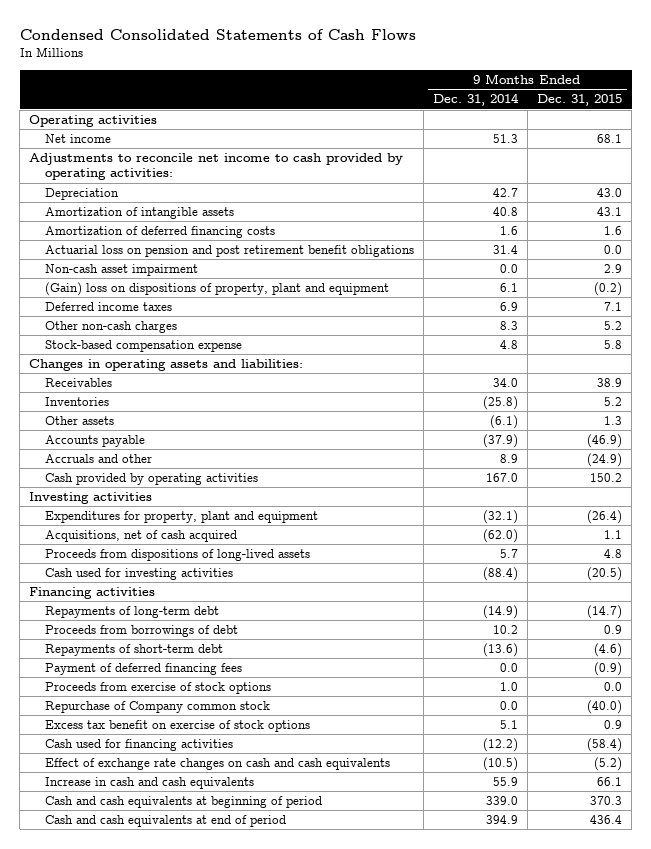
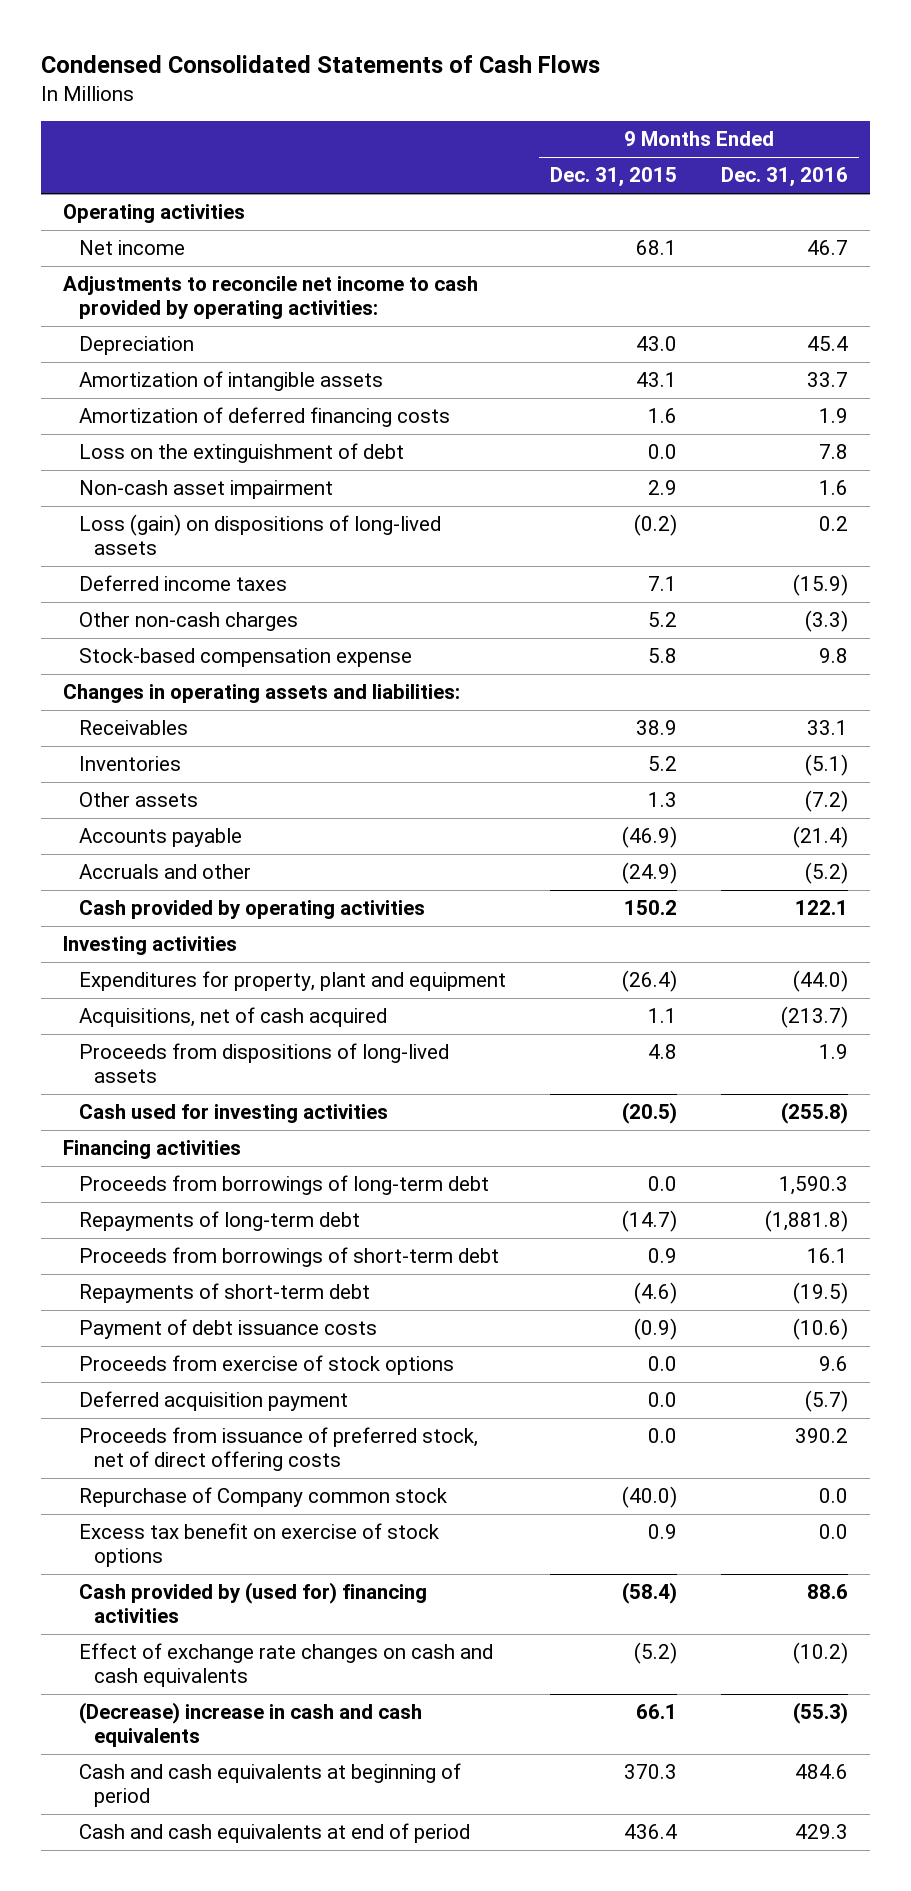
[432,93,519,107] Dec. 31, 2014 -> none
none -> [721,167,849,188] Dec. 31, 2016
[44,245,414,258] Actuarial loss on pension and post retirement benefit obligations -> none
none -> [78,443,404,464] Loss on the extinguishment of debt
[44,282,389,297] (Gain) loss on dispositions of property, plant and equipment -> [78,514,441,556] Loss (gain) on dispositions of long-lived assets
none -> [78,1175,489,1196] Proceeds from borrowings of long-term debt
[44,625,238,638] Proceeds from borrowings of debt -> [78,1247,499,1268] Proceeds from borrowings of short-term debt
[44,663,242,676] Payment of deferred financing fees -> [78,1319,377,1340] Payment of debt issuance costs
none -> [78,1391,348,1412] Deferred acquisition payment
none -> [78,1427,478,1472] Proceeds from issuance of preferred stock, net of direct offering costs
[44,739,233,752] Cash used for financing activities -> [78,1582,427,1624] Cash provided by (used for) financing activities
[44,777,254,790] Increase in cash and cash equivalents -> [78,1702,422,1748] (Decrease) increase in cash and cash equivalents

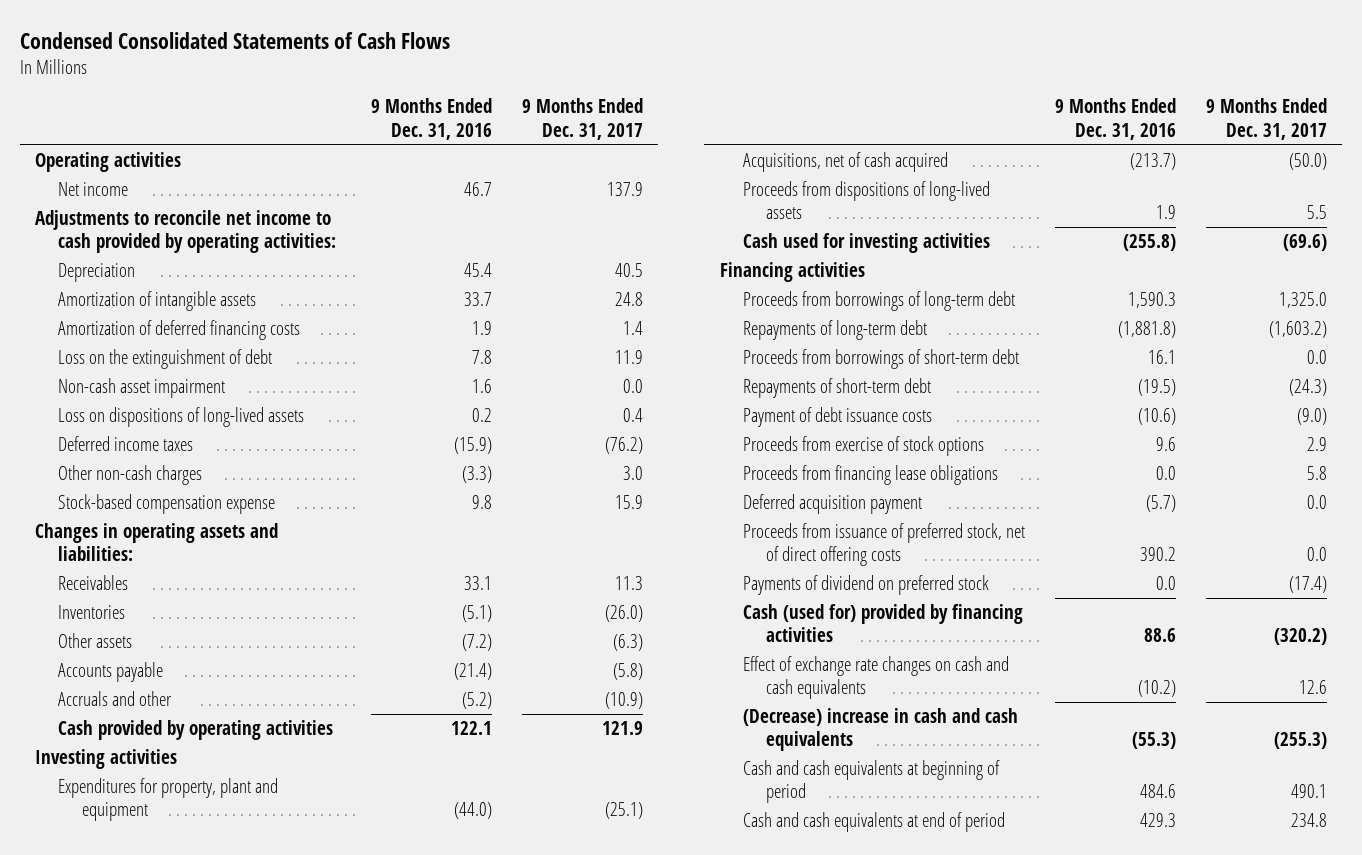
[550,167,678,188] Dec. 31, 2015 -> none
none -> [521,98,643,140] 9 Months Ended Dec. 31, 2017
[78,514,441,556] Loss (gain) on dispositions of long-lived assets -> [58,407,305,428] Loss on dispositions of long-lived assets
none -> [742,465,998,486] Proceeds from financing lease obligations
[78,1487,447,1508] Repurchase of Company common stock -> none
[78,1523,439,1568] Excess tax benefit on exercise of stock options -> none
none -> [742,575,989,596] Payments of dividend on preferred stock
[78,1582,427,1624] Cash provided by (used for) financing activities -> [742,604,1023,643] Cash (used for) provided by financing activities

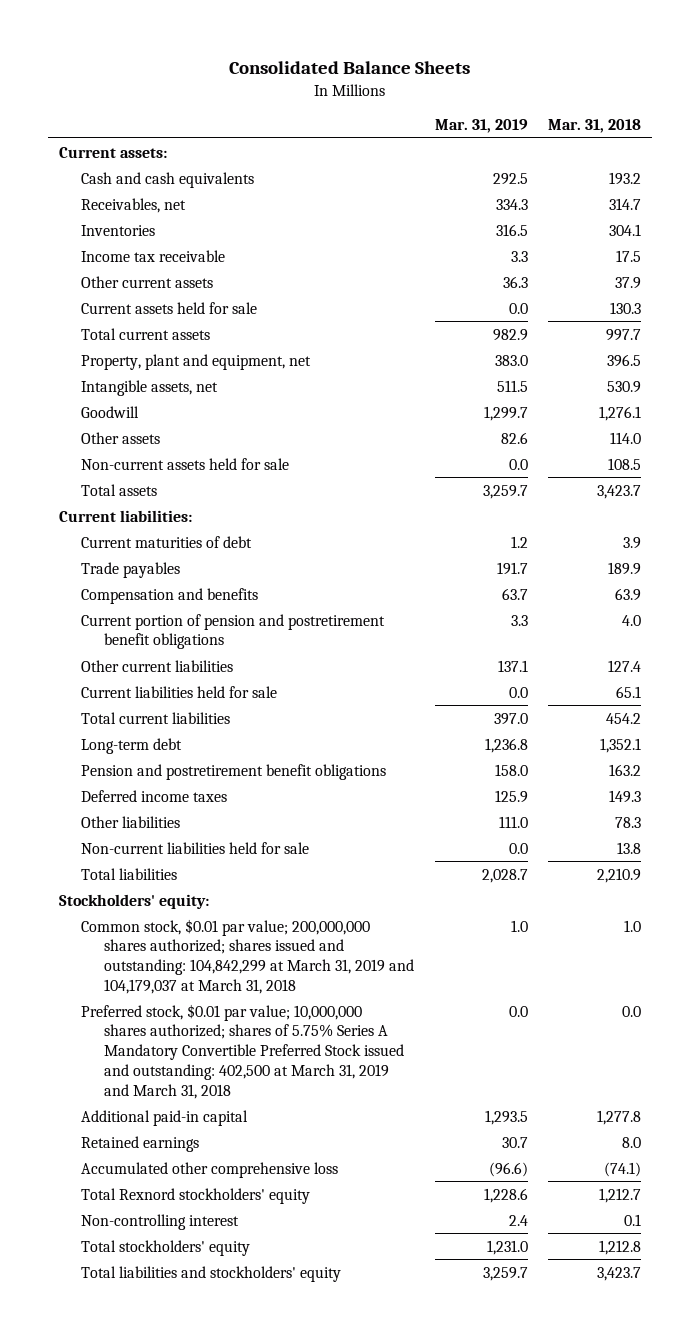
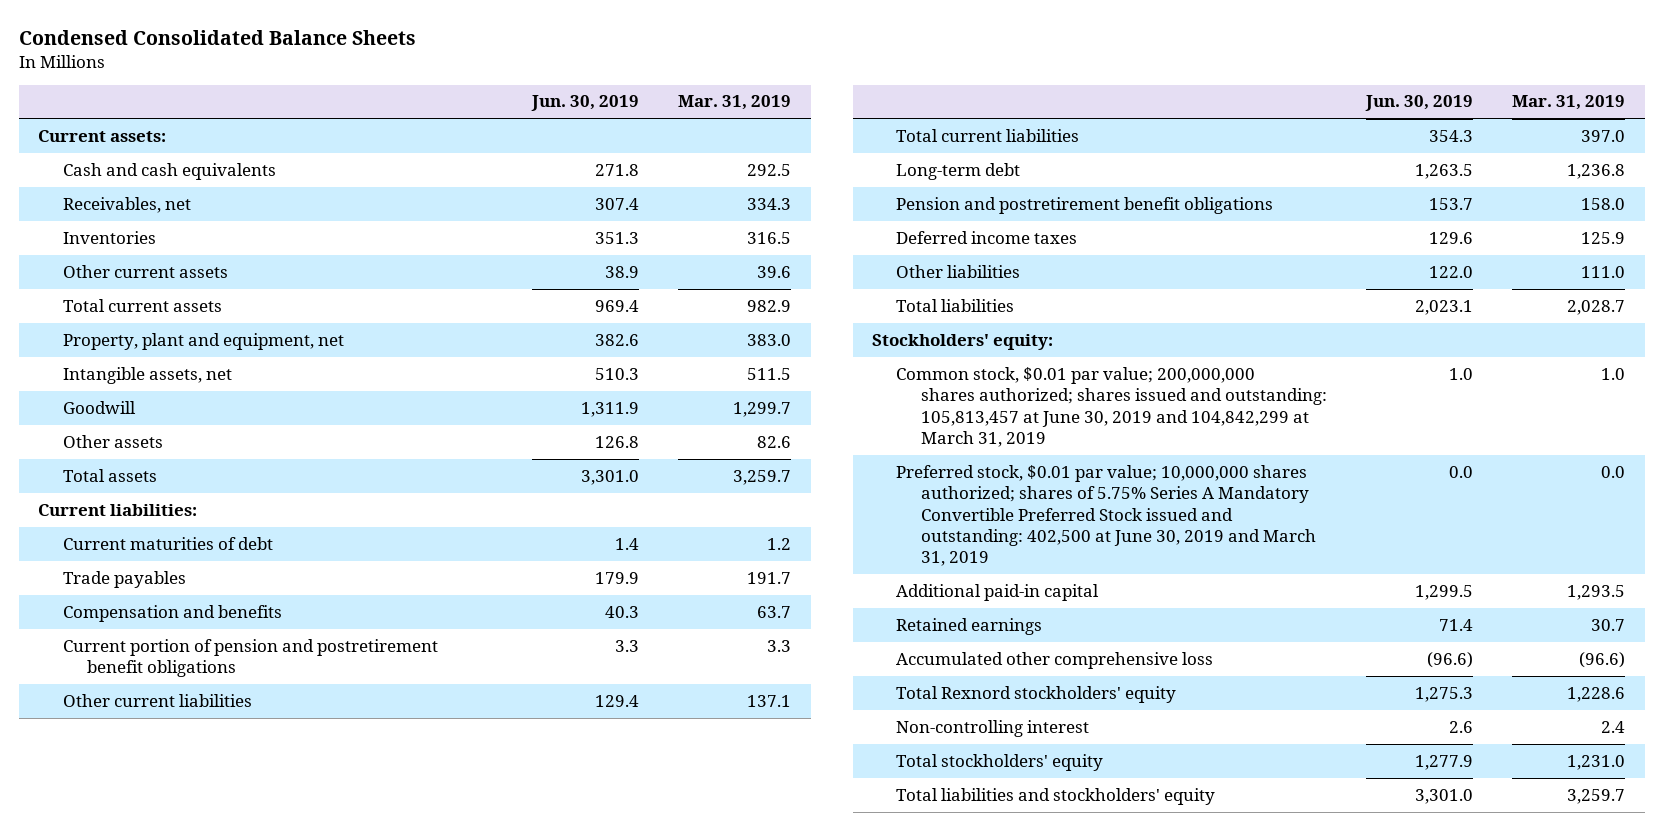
[229,60,471,74] Consolidated Balance Sheets -> [18,29,416,45] Condensed Consolidated Balance Sheets
[548,119,642,134] Mar. 31, 2018 -> none
none -> [530,95,639,112] Jun. 30, 2019
[81,249,226,262] Income tax receivable -> none
[81,301,258,314] Current assets held for sale -> none
[502,275,528,288] 36.3 -> [756,265,791,278] 39.6
[81,457,290,470] Non-current assets held for sale -> none
[81,685,278,698] Current liabilities held for sale -> none
[81,841,310,854] Non-current liabilities held for sale -> none
[81,918,415,994] Common stock, $0.01 par value; 200,000,000 shares authorized; shares issued and outstanding: 104,842,299 at March 31, 2019 and 104,179,037 at March 31, 2018 -> [896,366,1327,447] Common stock, $0.01 par value; 200,000,000 shares authorized; shares issued and outstanding: 105,813,457 at June 30, 2019 and 104,842,299 at March 31, 2019
[81,1003,405,1099] Preferred stock, $0.01 par value; 10,000,000 shares authorized; shares of 5.75% Series A Mandatory Convertible Preferred Stock issued and outstanding: 402,500 at March 31, 2019 and March 31, 2018 -> [896,464,1316,567] Preferred stock, $0.01 par value; 10,000,000 shares authorized; shares of 5.75% Series A Mandatory Convertible Preferred Stock issued and outstanding: 402,500 at June 30, 2019 and March 31, 2019

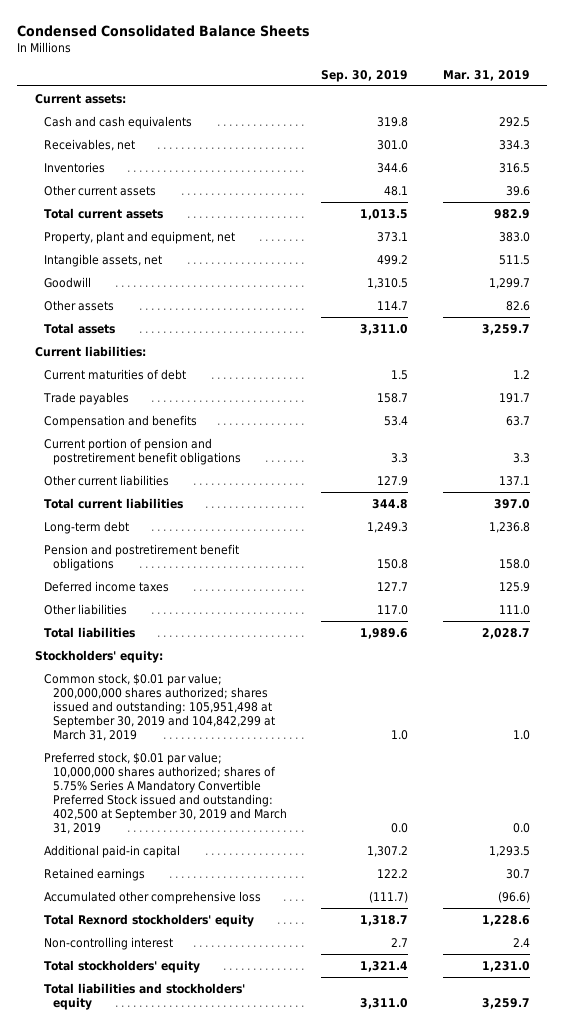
[530,95,639,112] Jun. 30, 2019 -> none
none -> [321,69,409,82] Sep. 30, 2019
[896,366,1327,447] Common stock, $0.01 par value; 200,000,000 shares authorized; shares issued and outstanding: 105,813,457 at June 30, 2019 and 104,842,299 at March 31, 2019 -> [43,672,275,741] Common stock, $0.01 par value; 200,000,000 shares authorized; shares issued and outstanding: 105,951,498 at September 30, 2019 and 104,842,299 at March 31, 2019
[896,464,1316,567] Preferred stock, $0.01 par value; 10,000,000 shares authorized; shares of 5.75% Series A Mandatory Convertible Preferred Stock issued and outstanding: 402,500 at June 30, 2019 and March 31, 2019 -> [43,751,287,834] Preferred stock, $0.01 par value; 10,000,000 shares authorized; shares of 5.75% Series A Mandatory Convertible Preferred Stock issued and outstanding: 402,500 at September 30, 2019 and March 31, 2019

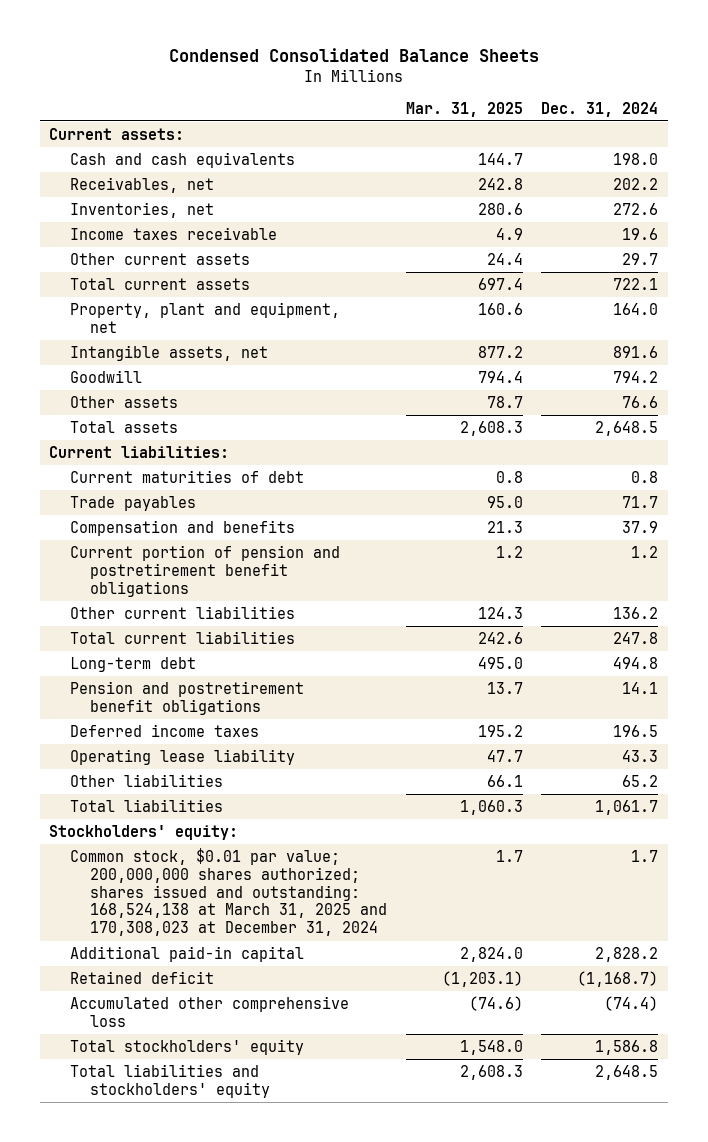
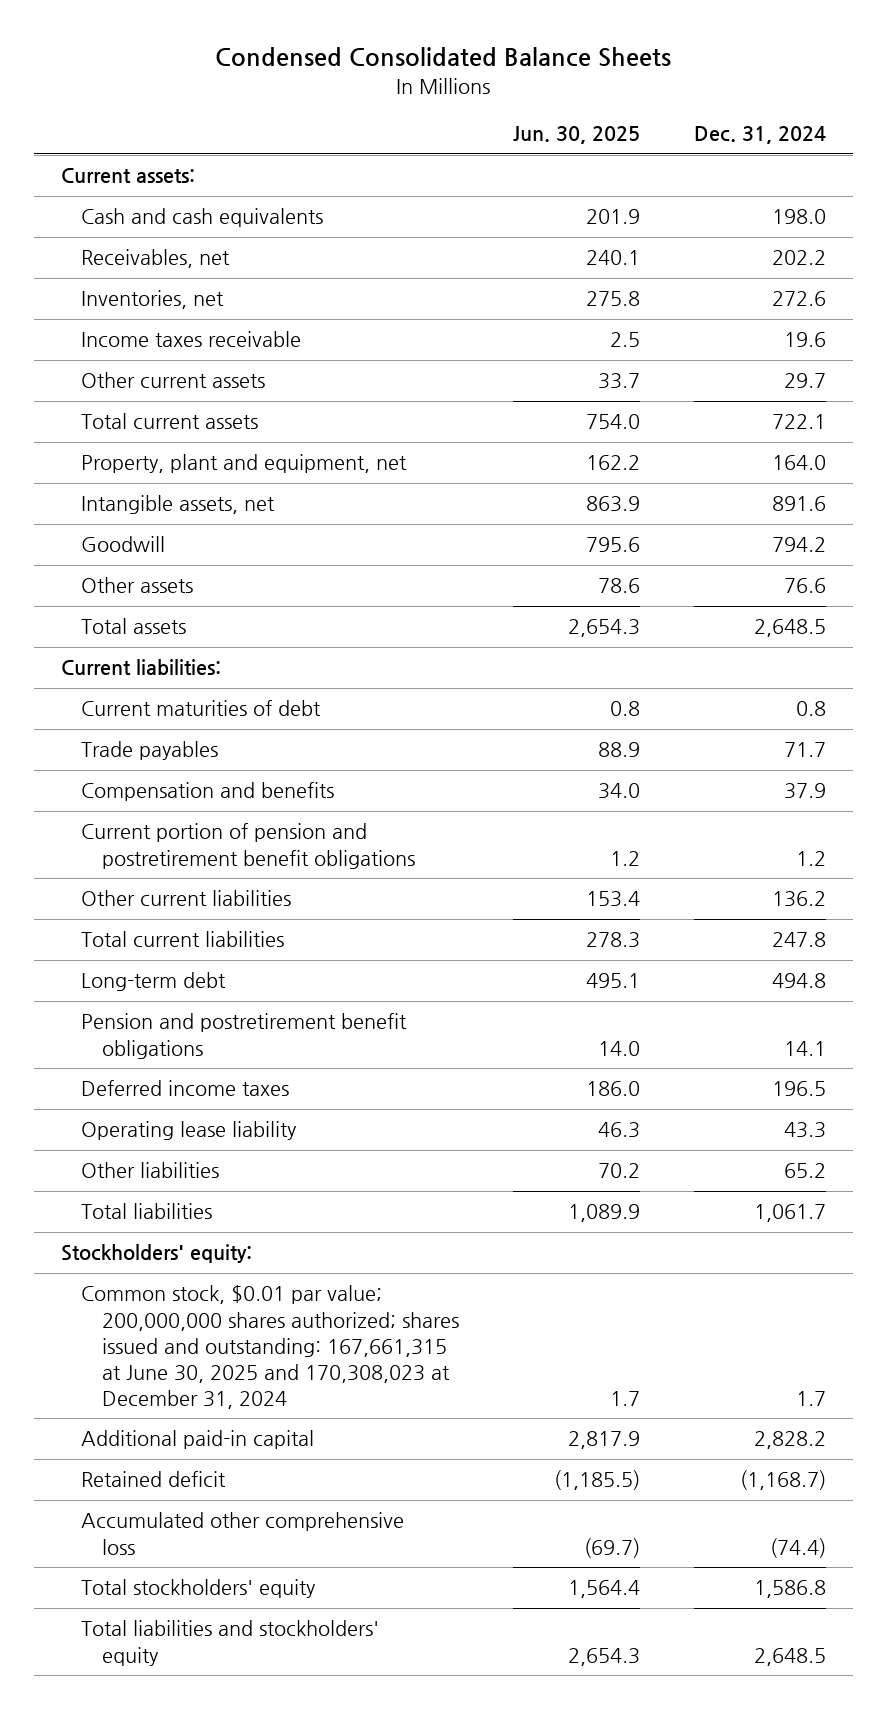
[405,101,523,117] Mar. 31, 2025 -> none
none -> [512,126,640,145] Jun. 30, 2025
[69,847,387,937] Common stock, $0.01 par value; 200,000,000 shares authorized; shares issued and outstanding: 168,524,138 at March 31, 2025 and 170,308,023 at December 31, 2024 -> [81,1285,459,1409] Common stock, $0.01 par value; 200,000,000 shares authorized; shares issued and outstanding: 167,661,315 at June 30, 2025 and 170,308,023 at December 31, 2024

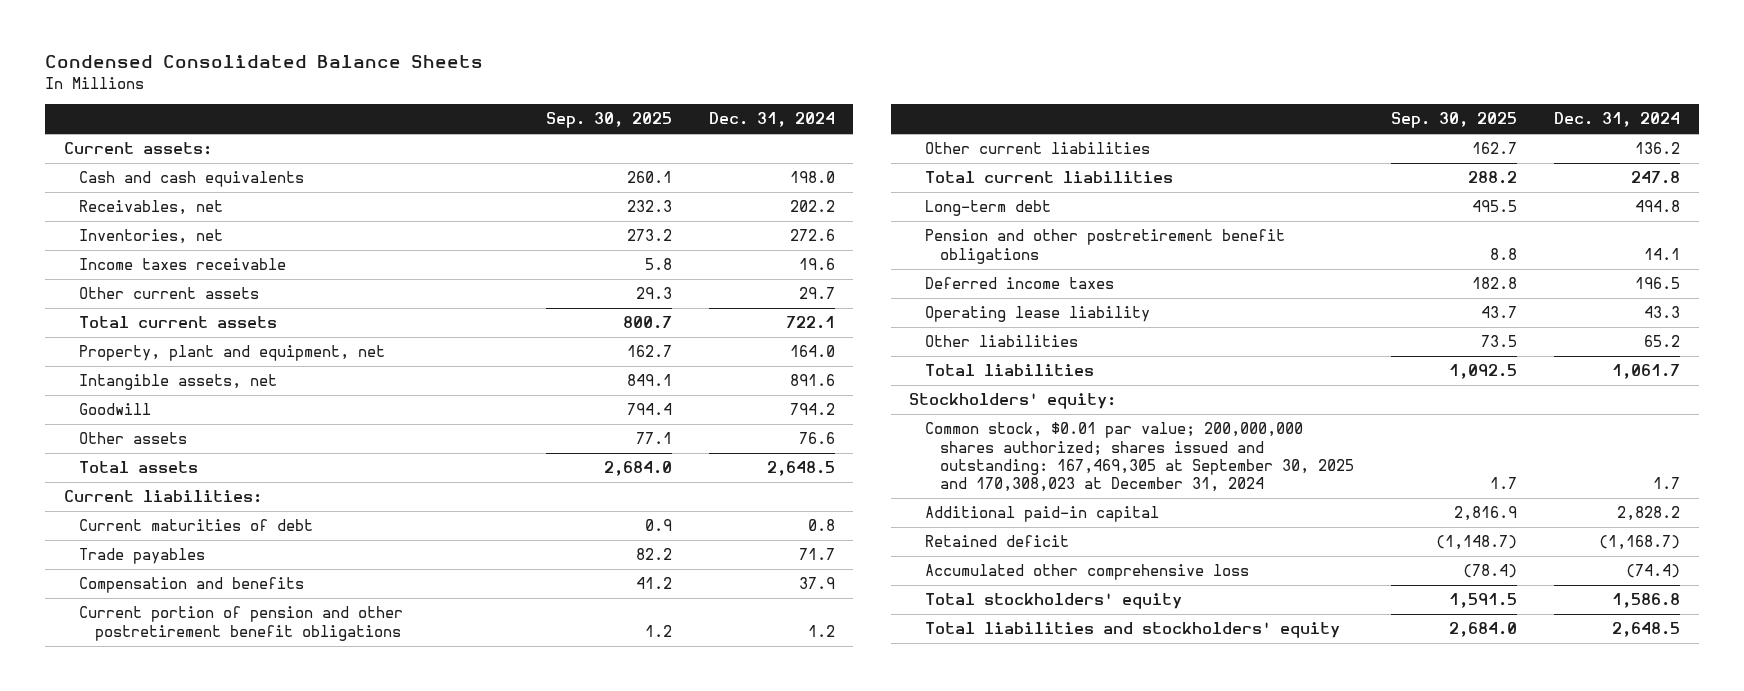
[512,126,640,145] Jun. 30, 2025 -> none
none -> [545,111,672,128] Sep. 30, 2025
[81,823,415,869] Current portion of pension and postretirement benefit obligations -> [79,606,404,641] Current portion of pension and other postretirement benefit obligations
[81,1013,408,1059] Pension and postretirement benefit obligations -> [924,229,1285,264] Pension and other postretirement benefit obligations
[81,1285,459,1409] Common stock, $0.01 par value; 200,000,000 shares authorized; shares issued and outstanding: 167,661,315 at June 30, 2025 and 170,308,023 at December 31, 2024 -> [924,422,1355,493] Common stock, $0.01 par value; 200,000,000 shares authorized; shares issued and outstanding: 167,469,305 at September 30, 2025 and 170,308,023 at December 31, 2024

